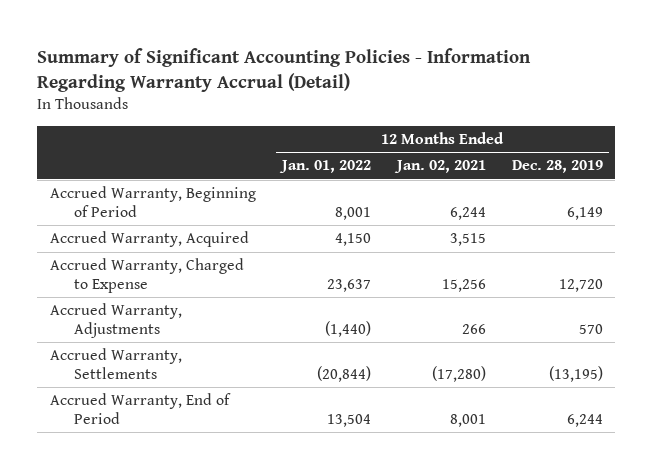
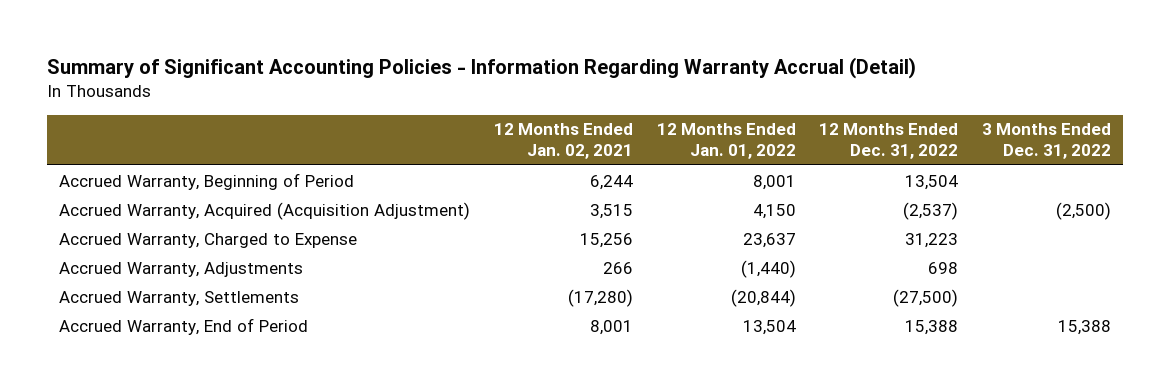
[511,160,603,174] Dec. 28, 2019 -> none
none -> [819,123,959,160] 12 Months Ended Dec. 31, 2022
none -> [981,123,1111,160] 3 Months Ended Dec. 31, 2022
[50,231,250,248] Accrued Warranty, Acquired -> [59,201,471,220] Accrued Warranty, Acquired (Acquisition Adjustment)

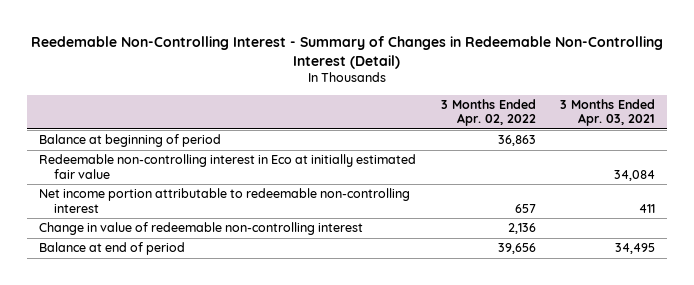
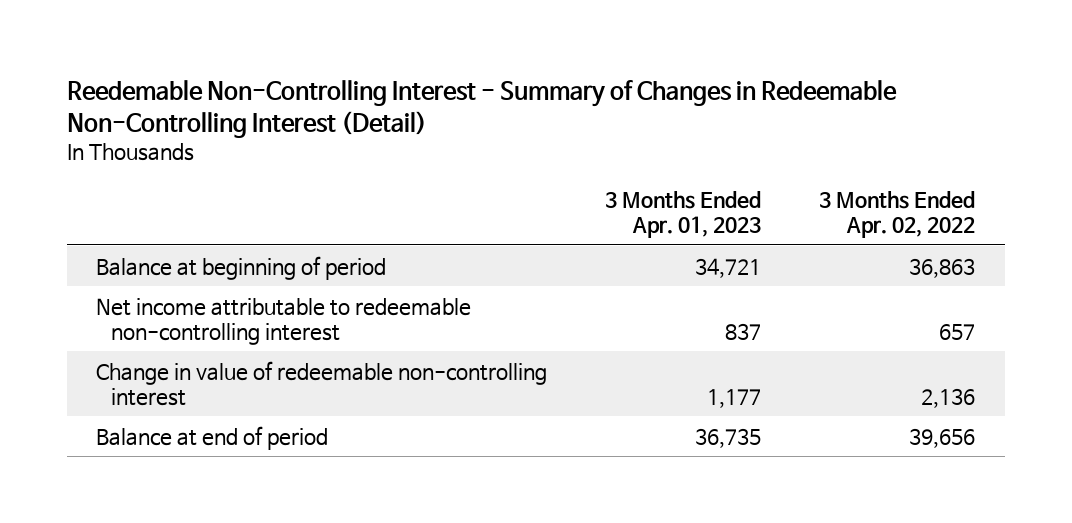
[559,98,655,127] 3 Months Ended Apr. 03, 2021 -> none
none -> [605,190,762,238] 3 Months Ended Apr. 01, 2023
[39,154,417,179] Redeemable non-controlling interest in Eco at initially estimated fair value -> none
[39,188,411,213] Net income portion attributable to redeemable non-controlling interest -> [96,297,472,345] Net income attributable to redeemable non-controlling interest

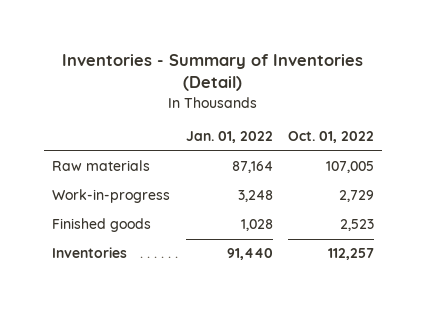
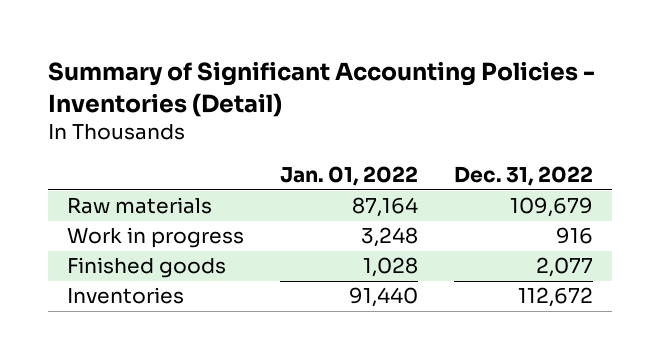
[62,54,364,92] Inventories - Summary of Inventories (Detail) -> [48,61,596,117] Summary of Significant Accounting Policies - Inventories (Detail)
[288,131,375,144] Oct. 01, 2022 -> none
none -> [454,166,594,187] Dec. 31, 2022
[52,189,171,204] Work-in-progress -> [66,227,244,249] Work in progress

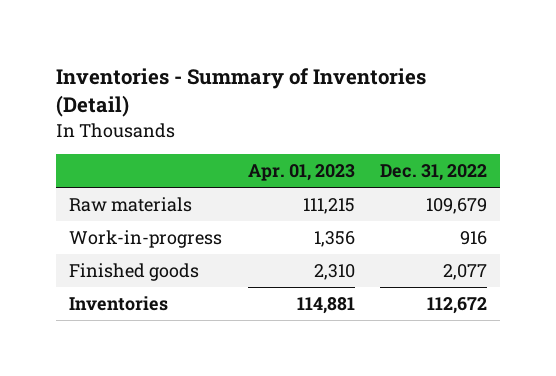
[48,61,596,117] Summary of Significant Accounting Policies - Inventories (Detail) -> [56,68,427,118] Inventories - Summary of Inventories (Detail)
[279,166,418,187] Jan. 01, 2022 -> none
none -> [247,164,355,182] Apr. 01, 2023
[66,227,244,249] Work in progress -> [69,229,223,248] Work-in-progress

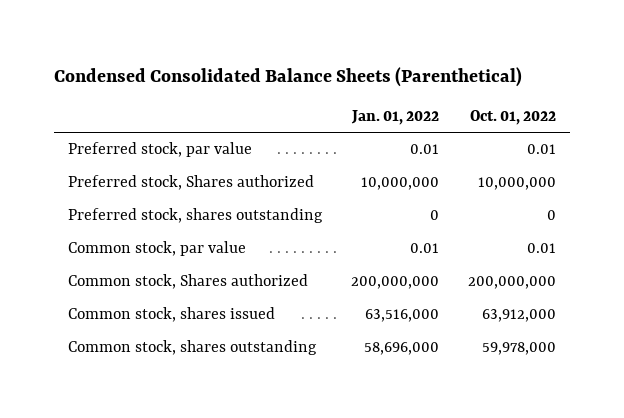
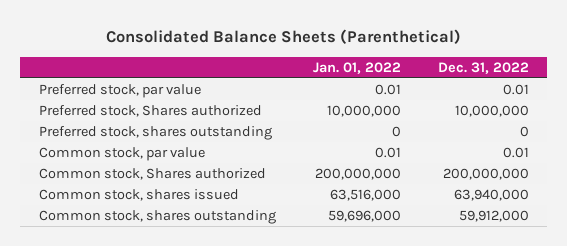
[54,66,523,87] Condensed Consolidated Balance Sheets (Parenthetical) -> [105,29,461,45] Consolidated Balance Sheets (Parenthetical)
[469,110,556,126] Oct. 01, 2022 -> none
none -> [437,61,529,74] Dec. 31, 2022
[364,342,440,356] 58,696,000 -> [327,210,401,223] 59,696,000

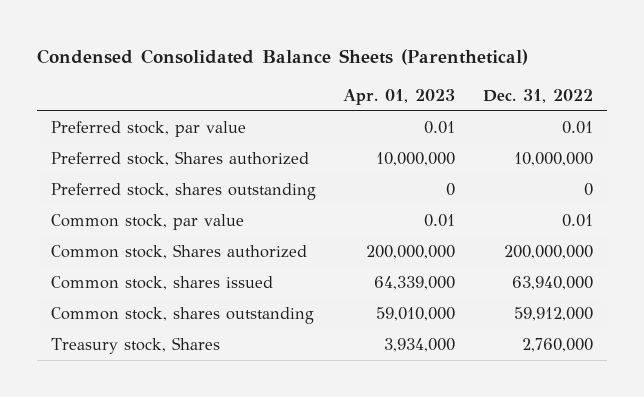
[105,29,461,45] Consolidated Balance Sheets (Parenthetical) -> [36,48,528,65] Condensed Consolidated Balance Sheets (Parenthetical)
[312,61,401,74] Jan. 01, 2022 -> none
none -> [343,88,456,105] Apr. 01, 2023
none -> [50,337,220,355] Treasury stock, Shares

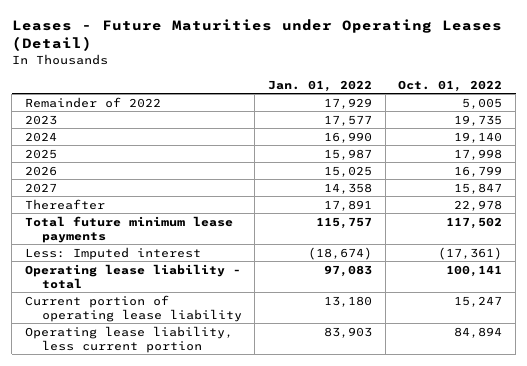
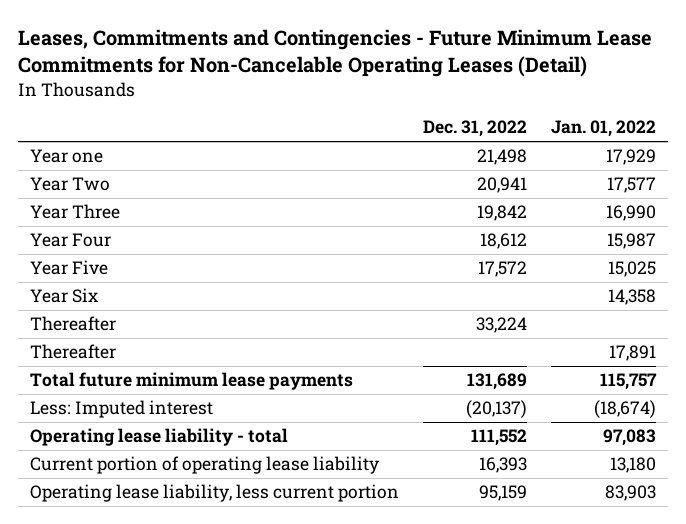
[11,18,502,52] Leases - Future Maturities under Operating Leases (Detail) -> [18,29,653,78] Leases, Commitments and Contingencies - Future Minimum Lease Commitments for Non-Cancelable Operating Leases (Detail)
[398,79,503,92] Oct. 01, 2022 -> none
none -> [422,120,527,138] Dec. 31, 2022
[24,96,161,108] Remainder of 2022 -> [30,149,104,164] Year one
[24,114,57,125] 2023 -> [30,177,111,192] Year Two
[24,131,57,142] 2024 -> [30,204,121,220] Year Three
[24,148,57,159] 2025 -> [30,233,112,248] Year Four
[24,165,57,176] 2026 -> [30,260,109,276] Year Five
[24,182,57,193] 2027 -> [30,288,99,304] Year Six
none -> [30,316,117,332] Thereafter

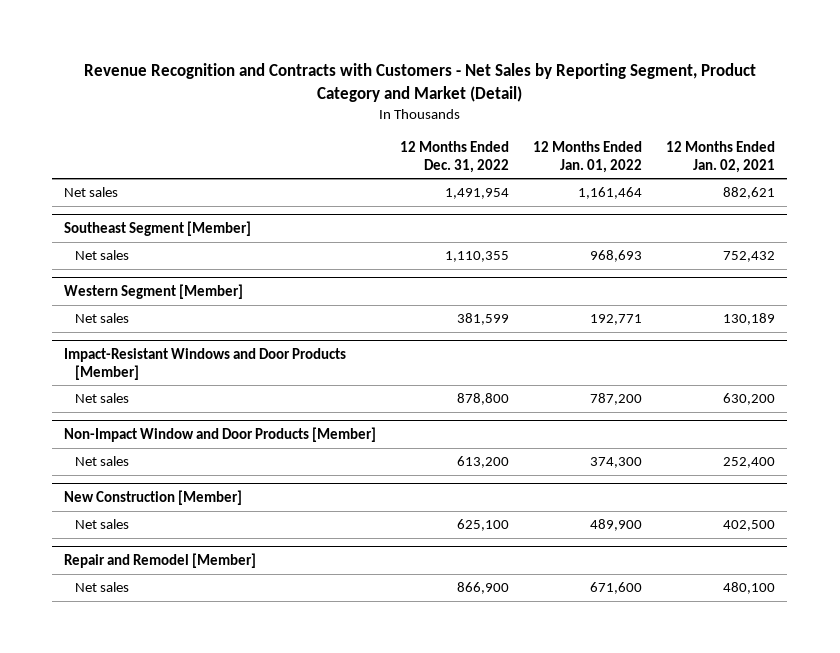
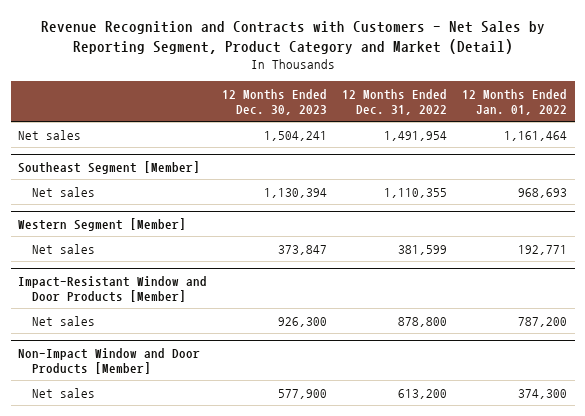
[666,141,776,173] 12 Months Ended Jan. 02, 2021 -> none
none -> [222,88,328,115] 12 Months Ended Dec. 30, 2023
[64,348,347,380] Impact-Resistant Windows and Door Products [Member] -> [18,276,208,303] Impact-Resistant Window and Door Products [Member]
[64,490,243,506] New Construction [Member] -> none
[75,519,130,530] Net sales -> none
[64,553,257,569] Repair and Remodel [Member] -> none
[75,582,130,593] Net sales -> none

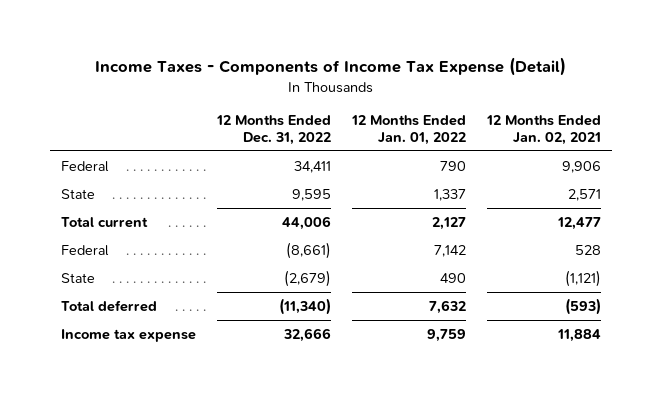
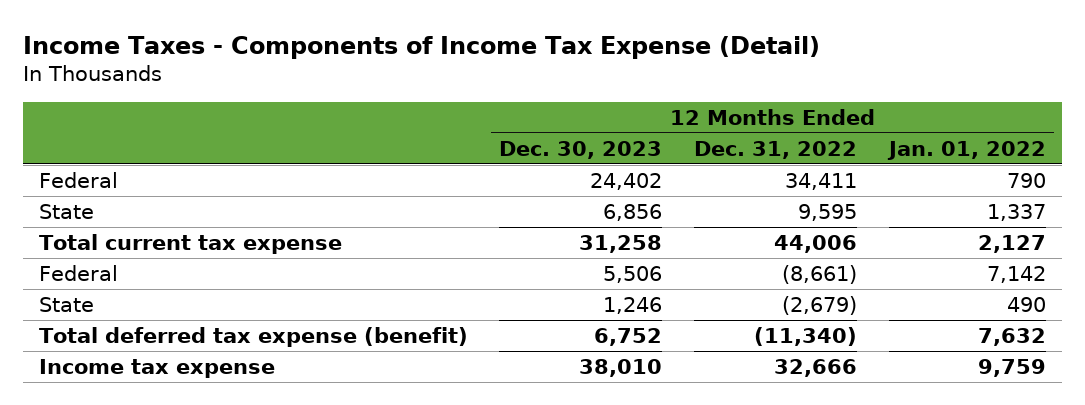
[485,114,601,145] 12 Months Ended Jan. 02, 2021 -> none
none -> [499,140,663,159] Dec. 30, 2023
[60,216,148,228] Total current -> [38,233,342,254] Total current tax expense
[60,299,157,312] Total deferred -> [38,326,468,347] Total deferred tax expense (benefit)

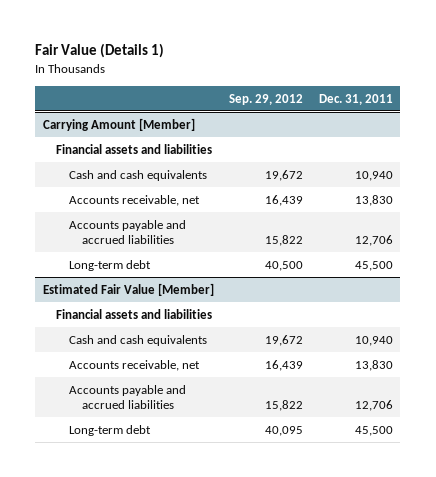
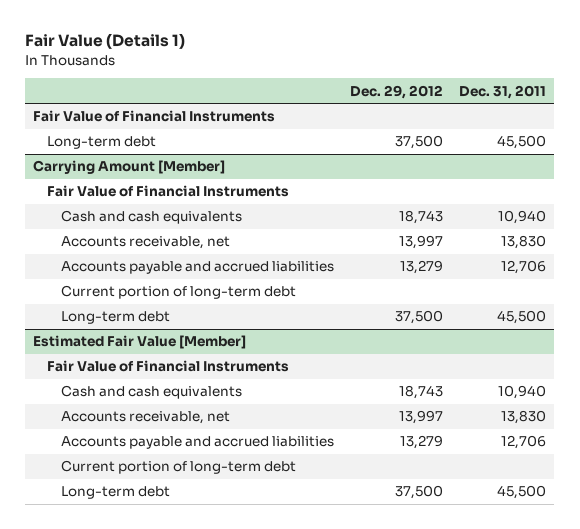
[229,93,304,105] Sep. 29, 2012 -> none
none -> [350,84,444,99] Dec. 29, 2012
none -> [33,110,276,123] Fair Value of Financial Instruments
none -> [47,136,157,150] Long-term debt
[55,143,212,154] Financial assets and liabilities -> [47,185,290,198] Fair Value of Financial Instruments
none -> [60,285,296,300] Current portion of long-term debt
[55,308,212,319] Financial assets and liabilities -> [47,360,290,373] Fair Value of Financial Instruments
none -> [60,460,296,475] Current portion of long-term debt

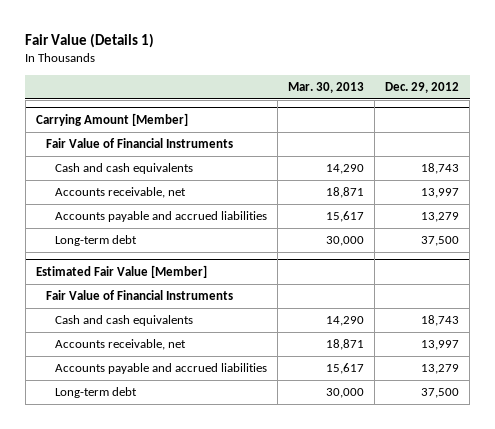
[459,84,547,99] Dec. 31, 2011 -> none
none -> [288,81,365,93] Mar. 30, 2013
[33,110,276,123] Fair Value of Financial Instruments -> none
[47,136,157,150] Long-term debt -> none
[60,285,296,300] Current portion of long-term debt -> none
[60,460,296,475] Current portion of long-term debt -> none

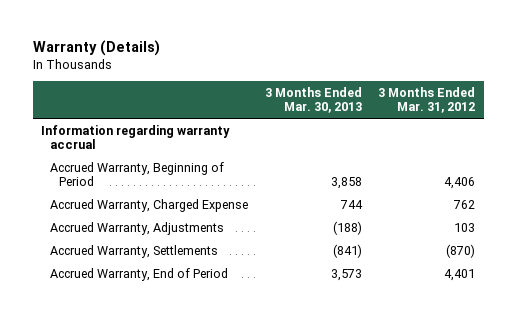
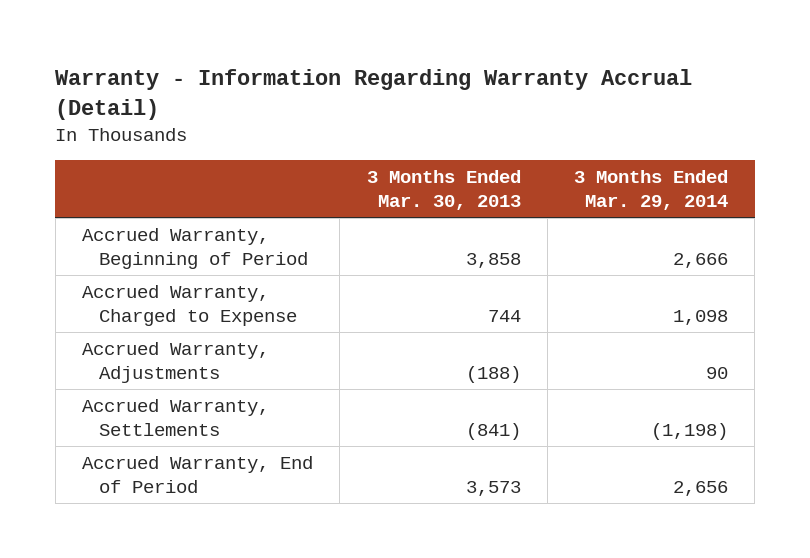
[32,40,160,57] Warranty (Details) -> [55,69,693,121] Warranty - Information Regarding Warranty Accrual (Detail)
[378,86,476,114] 3 Months Ended Mar. 31, 2012 -> none
none -> [573,169,728,211] 3 Months Ended Mar. 29, 2014
[41,124,231,150] Information regarding warranty accrual -> none
[49,198,248,212] Accrued Warranty, Charged Expense -> [82,284,297,326] Accrued Warranty, Charged to Expense

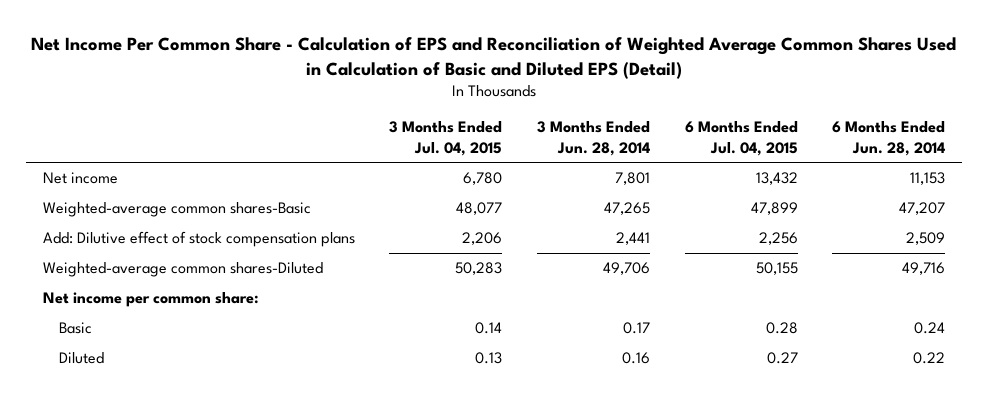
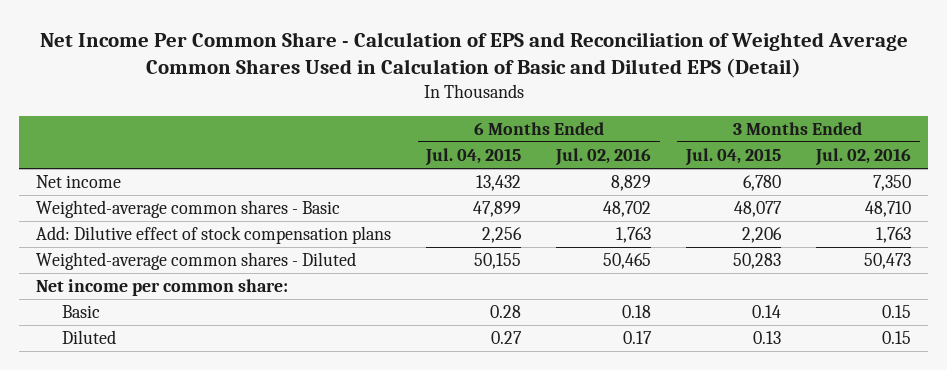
[536,121,650,156] 3 Months Ended Jun. 28, 2014 -> none
[832,121,946,156] 6 Months Ended Jun. 28, 2014 -> none
none -> [555,147,652,166] Jul. 02, 2016
none -> [814,147,911,166] Jul. 02, 2016
[42,202,311,218] Weighted-average common shares-Basic -> [36,200,341,219] Weighted-average common shares - Basic
[42,262,323,278] Weighted-average common shares-Diluted -> [36,252,357,271] Weighted-average common shares - Diluted

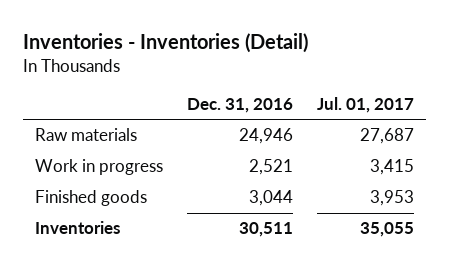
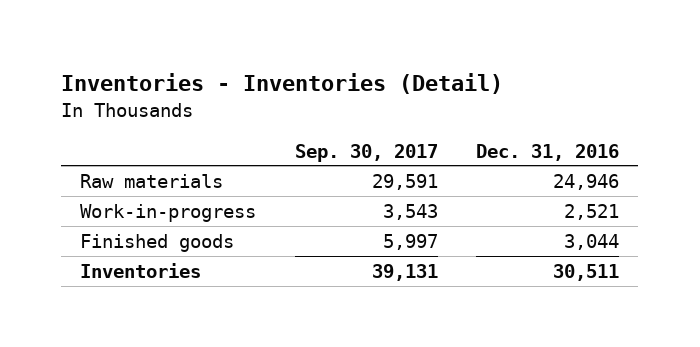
[316,97,414,114] Jul. 01, 2017 -> none
none -> [294,143,438,162] Sep. 30, 2017
[35,159,164,176] Work in progress -> [80,203,257,222] Work-in-progress

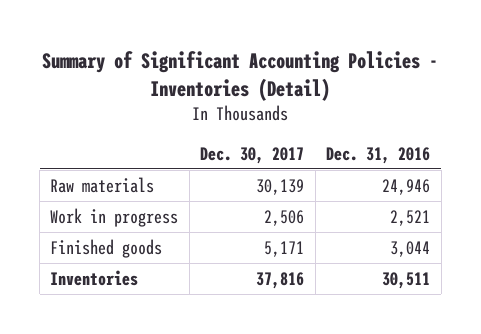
[61,72,504,94] Inventories - Inventories (Detail) -> [42,50,439,101] Summary of Significant Accounting Policies - Inventories (Detail)
[294,143,438,162] Sep. 30, 2017 -> none
none -> [200,146,305,164] Dec. 30, 2017
[80,203,257,222] Work-in-progress -> [50,207,179,227] Work in progress

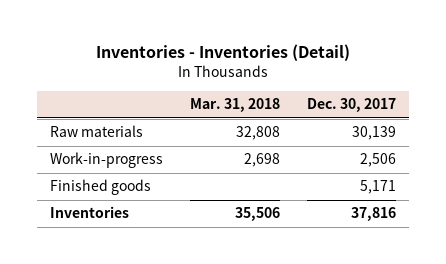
[42,50,439,101] Summary of Significant Accounting Policies - Inventories (Detail) -> [95,44,350,62] Inventories - Inventories (Detail)
[326,146,431,164] Dec. 31, 2016 -> none
none -> [189,98,280,113] Mar. 31, 2018
[50,207,179,227] Work in progress -> [50,152,164,169] Work-in-progress

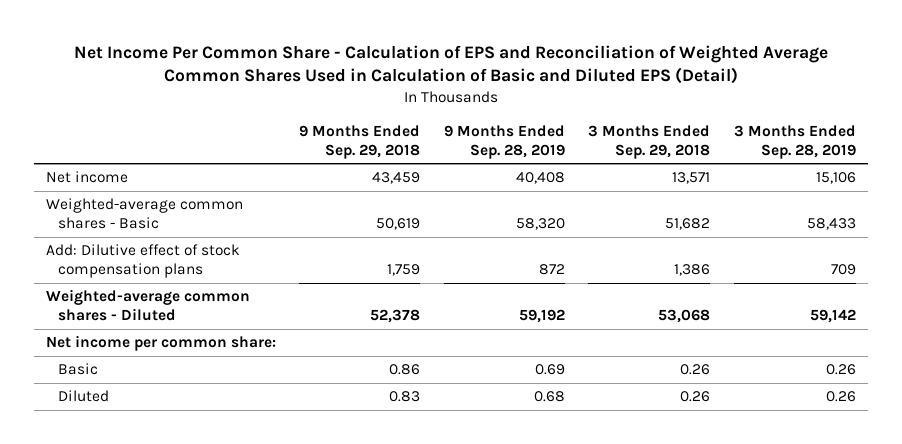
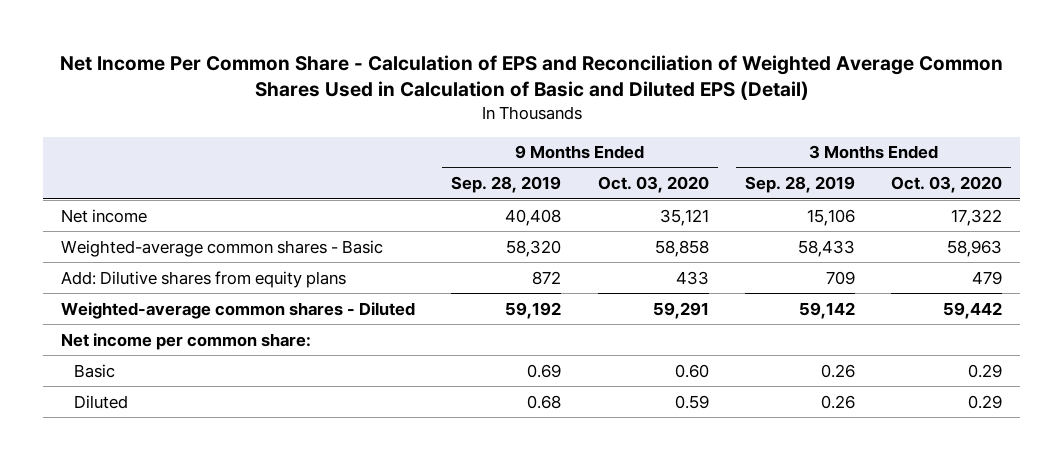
[299,124,421,159] 9 Months Ended Sep. 29, 2018 -> none
[588,124,711,159] 3 Months Ended Sep. 29, 2018 -> none
none -> [597,176,709,194] Oct. 03, 2020
none -> [891,176,1003,194] Oct. 03, 2020
[45,244,240,279] Add: Dilutive effect of stock compensation plans -> [61,270,347,288] Add: Dilutive shares from equity plans

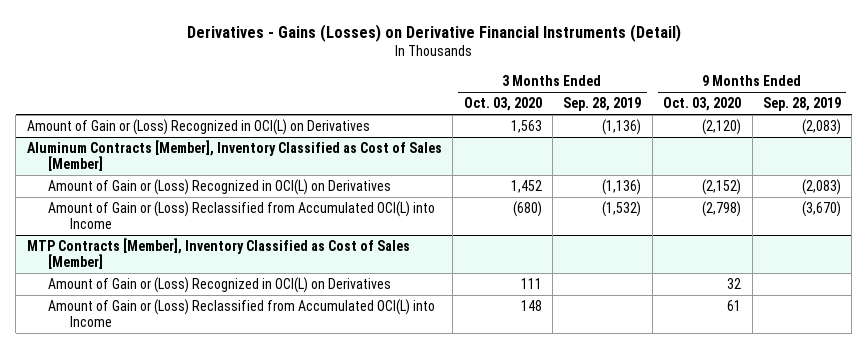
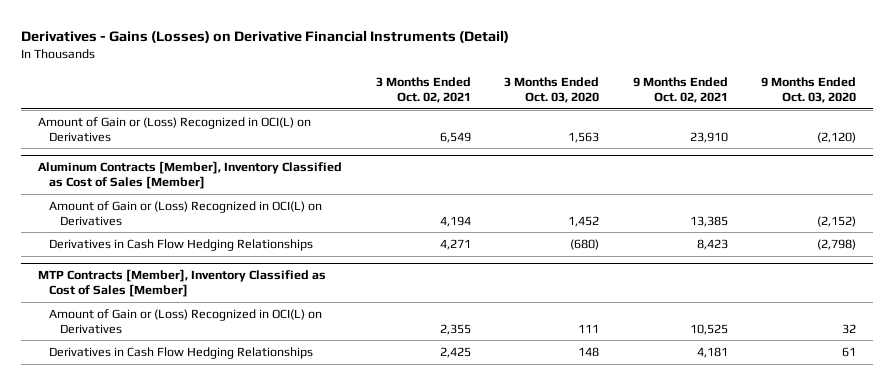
[563,97,642,112] Sep. 28, 2019 -> none
[762,97,841,112] Sep. 28, 2019 -> none
none -> [375,77,471,103] 3 Months Ended Oct. 02, 2021
none -> [632,77,728,103] 9 Months Ended Oct. 02, 2021
[48,200,436,230] Amount of Gain or (Loss) Reclassified from Accumulated OCI(L) into Income -> [49,238,314,251] Derivatives in Cash Flow Hedging Relationships
[48,298,436,328] Amount of Gain or (Loss) Reclassified from Accumulated OCI(L) into Income -> [49,346,314,359] Derivatives in Cash Flow Hedging Relationships

